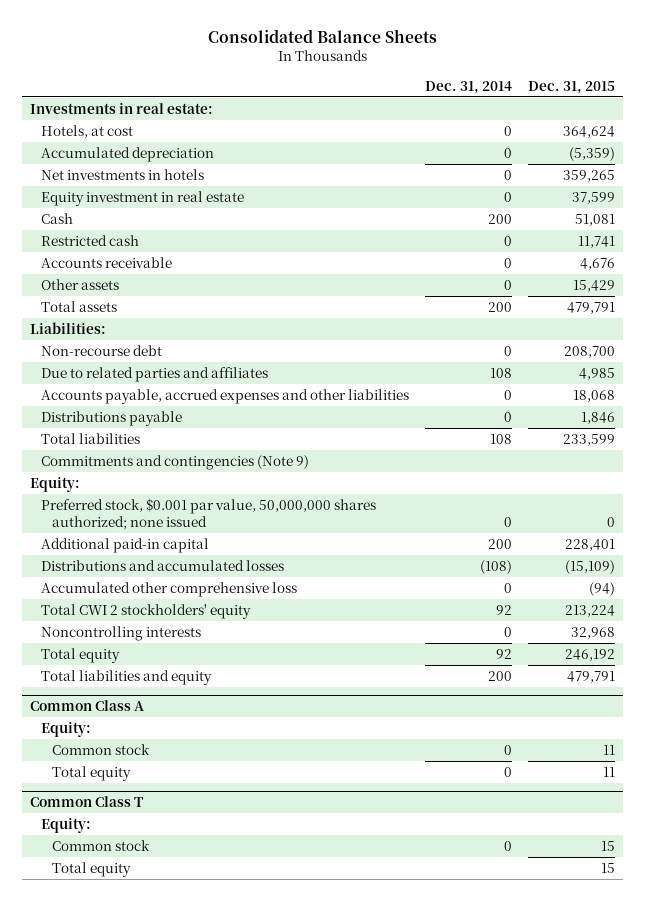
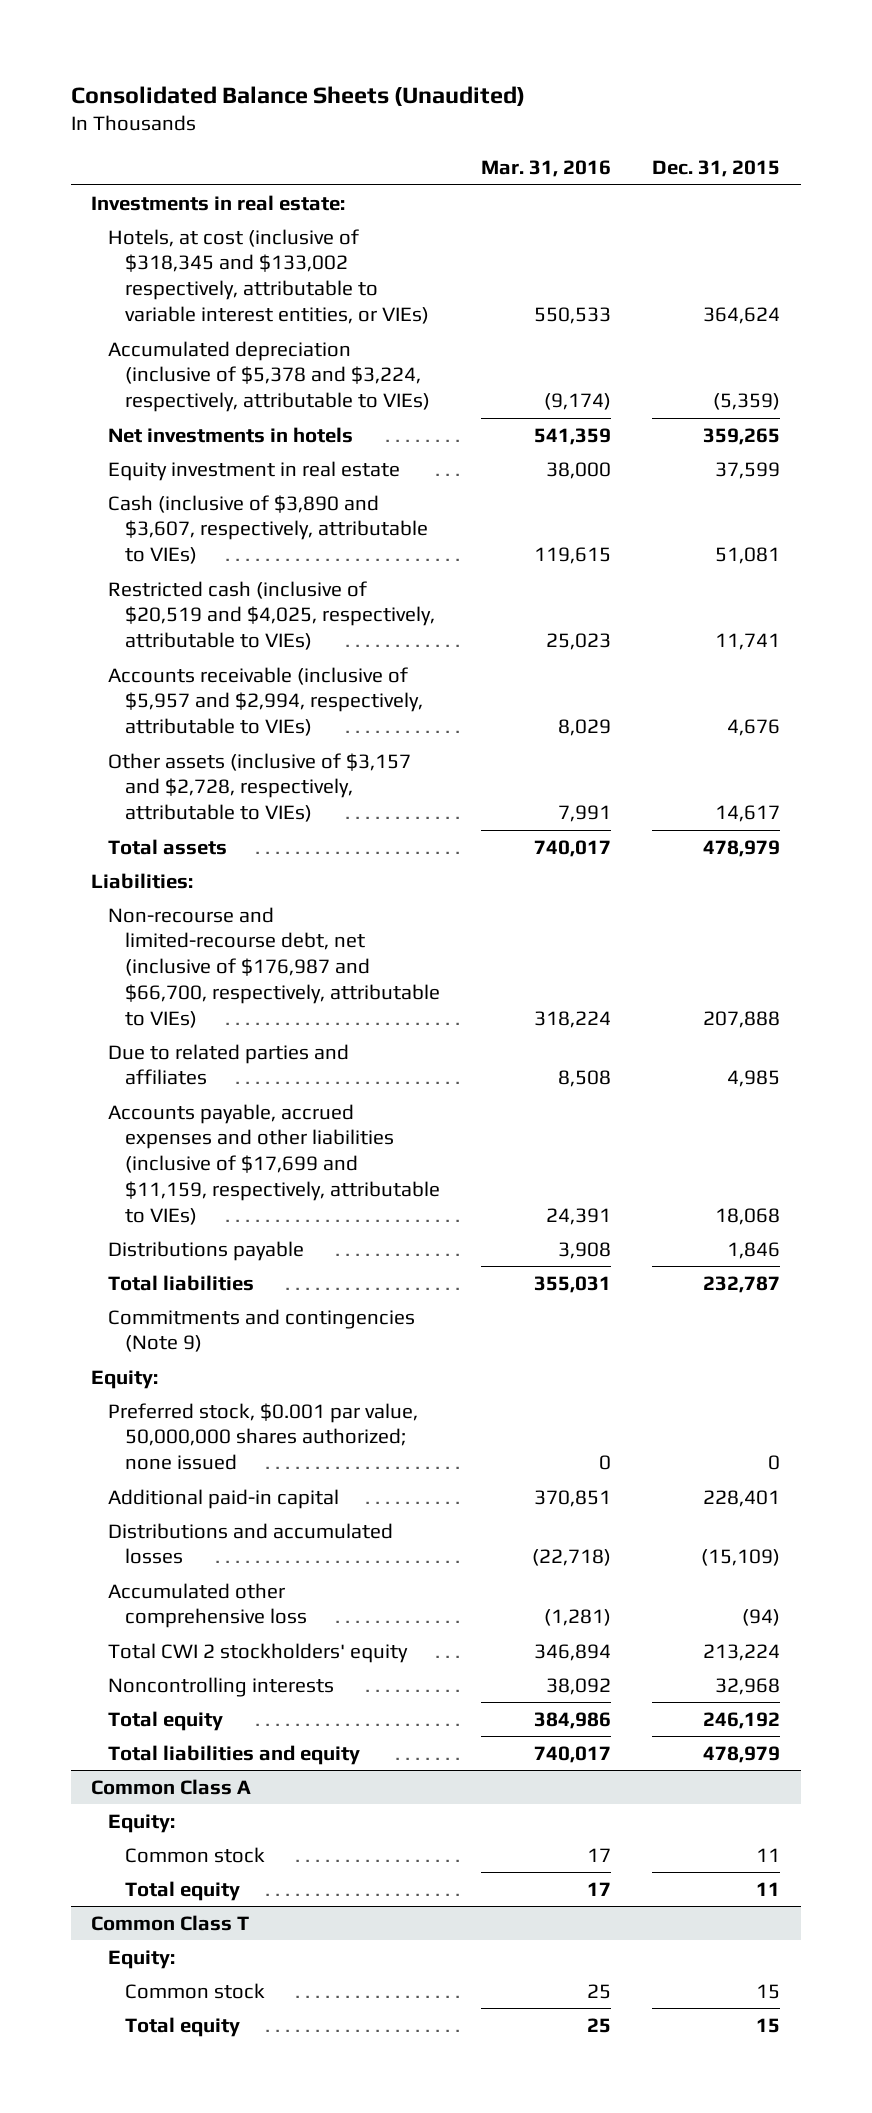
[207,29,437,44] Consolidated Balance Sheets -> [70,85,525,106] Consolidated Balance Sheets (Unaudited)
[425,80,513,94] Dec. 31, 2014 -> none
none -> [481,160,612,178] Mar. 31, 2016
[40,124,133,138] Hotels, at cost -> [108,228,429,325] Hotels, at cost (inclusive of $318,345 and $133,002 respectively, attributable to variable interest entities, or VIEs)
[40,146,214,162] Accumulated depreciation -> [108,340,430,413] Accumulated depreciation (inclusive of $5,378 and $3,224, respectively, attributable to VIEs)
[40,278,119,290] Other assets -> none
[40,212,73,224] Cash -> [108,494,428,565] Cash (inclusive of $3,890 and $3,607, respectively, attributable to VIEs)
[40,234,139,246] Restricted cash -> [108,580,435,651] Restricted cash (inclusive of $20,519 and $4,025, respectively, attributable to VIEs)
[40,256,172,268] Accounts receivable -> [108,666,423,737] Accounts receivable (inclusive of $5,957 and $2,994, respectively, attributable to VIEs)
none -> [108,752,412,823] Other assets (inclusive of $3,157 and $2,728, respectively, attributable to VIEs)
[567,301,616,314] 479,791 -> [703,839,781,857] 478,979
[40,344,162,356] Non-recourse debt -> none
none -> [108,906,440,1029] Non-recourse and limited-recourse debt, net (inclusive of $176,987 and $66,700, respectively, attributable to VIEs)
[40,388,409,404] Accounts payable, accrued expenses and other liabilities -> [108,1103,440,1226] Accounts payable, accrued expenses and other liabilities (inclusive of $17,699 and $11,159, respectively, attributable to VIEs)
[563,433,616,446] 233,599 -> [703,1275,781,1293] 232,787
[567,670,616,683] 479,791 -> [703,1745,781,1763] 478,979

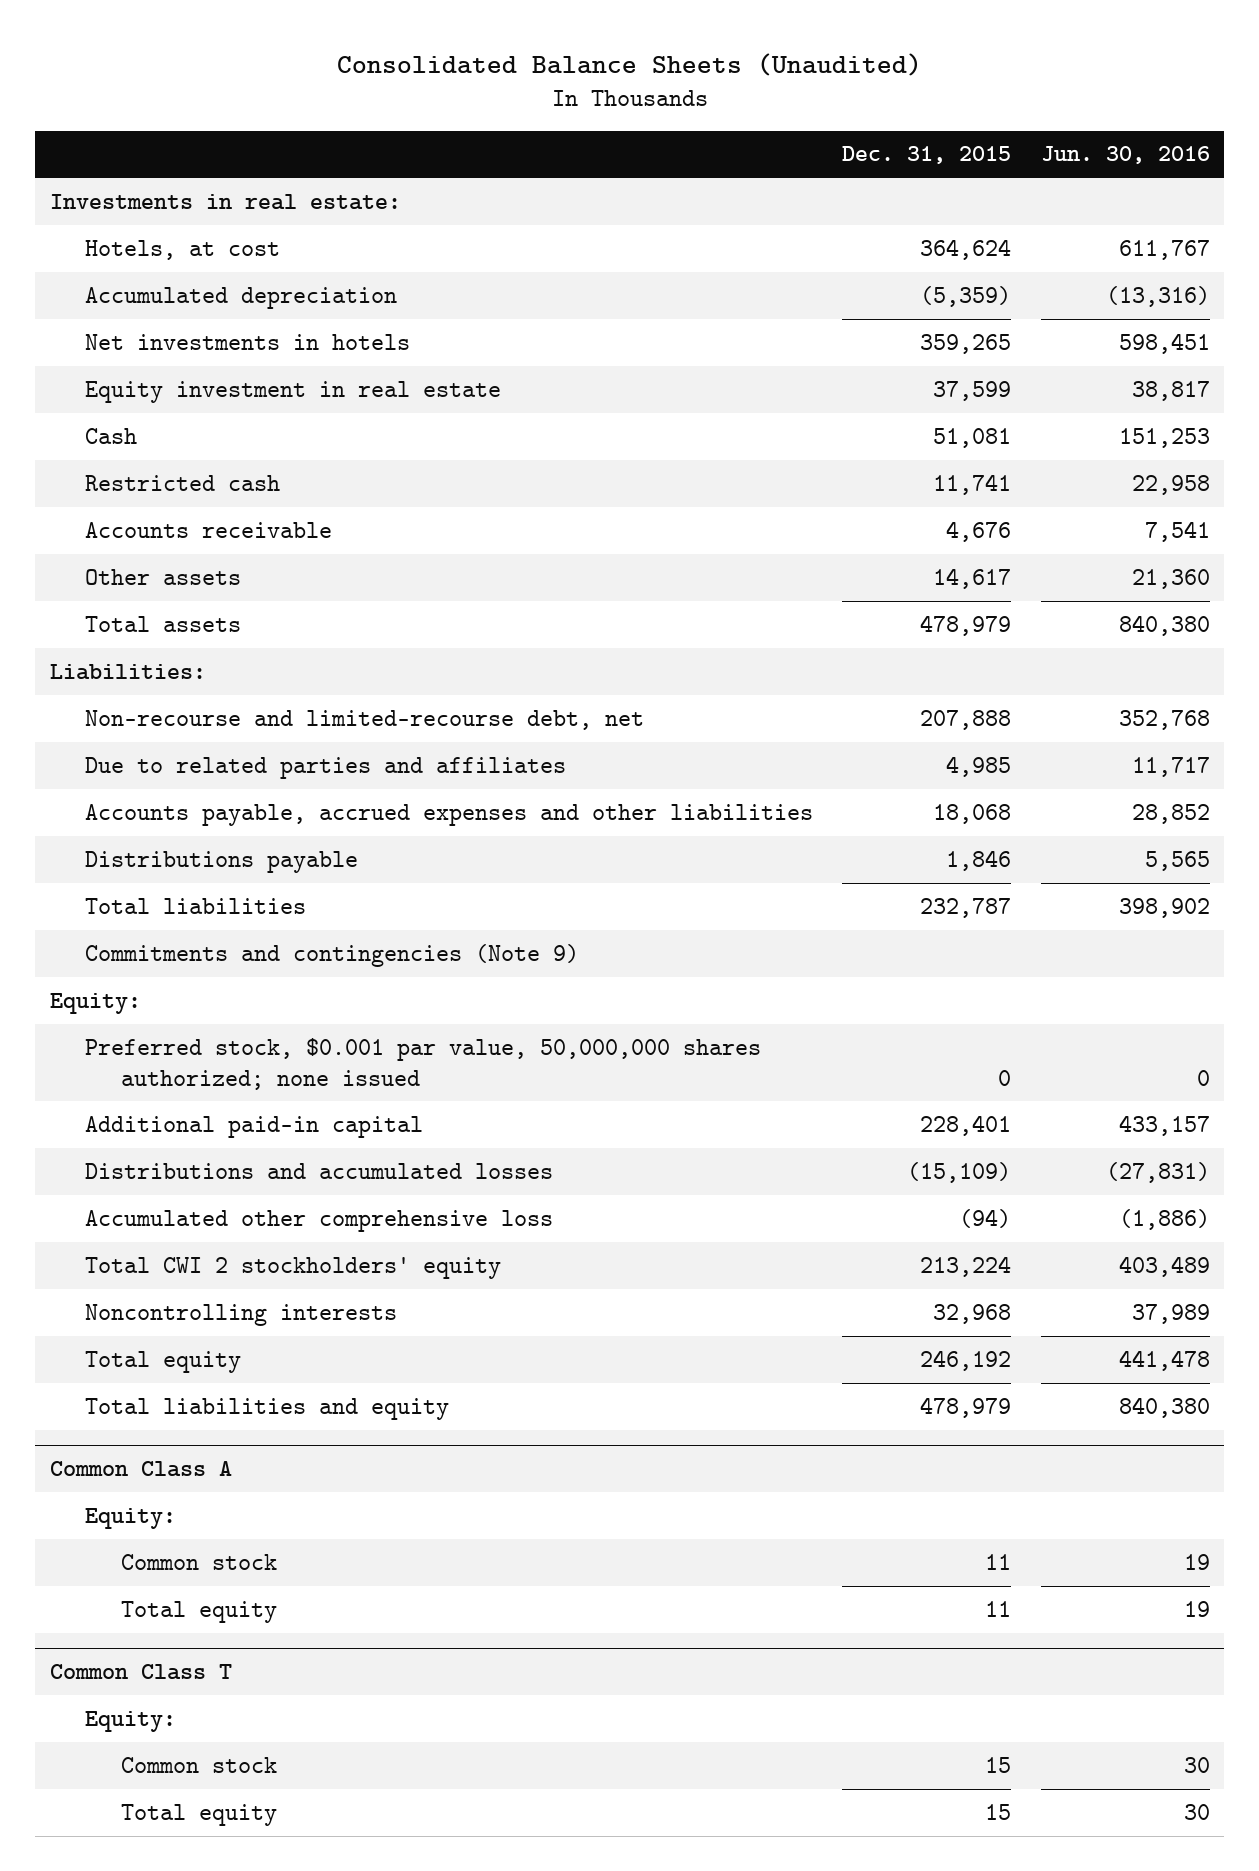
[481,160,612,178] Mar. 31, 2016 -> none
none -> [1040,146,1210,165] Jun. 30, 2016
[108,228,429,325] Hotels, at cost (inclusive of $318,345 and $133,002 respectively, attributable to variable interest entities, or VIEs) -> [85,239,281,260] Hotels, at cost
[108,340,430,413] Accumulated depreciation (inclusive of $5,378 and $3,224, respectively, attributable to VIEs) -> [85,286,398,309] Accumulated depreciation
[108,494,428,565] Cash (inclusive of $3,890 and $3,607, respectively, attributable to VIEs) -> [85,427,138,444] Cash
[108,580,435,651] Restricted cash (inclusive of $20,519 and $4,025, respectively, attributable to VIEs) -> [85,474,281,491] Restricted cash
[108,666,423,737] Accounts receivable (inclusive of $5,957 and $2,994, respectively, attributable to VIEs) -> [85,521,333,538] Accounts receivable
[108,752,412,823] Other assets (inclusive of $3,157 and $2,728, respectively, attributable to VIEs) -> [85,568,242,585] Other assets
[108,906,440,1029] Non-recourse and limited-recourse debt, net (inclusive of $176,987 and $66,700, respectively, attributable to VIEs) -> [85,709,645,730] Non-recourse and limited-recourse debt, net
[108,1103,440,1226] Accounts payable, accrued expenses and other liabilities (inclusive of $17,699 and $11,159, respectively, attributable to VIEs) -> [85,803,814,826] Accounts payable, accrued expenses and other liabilities

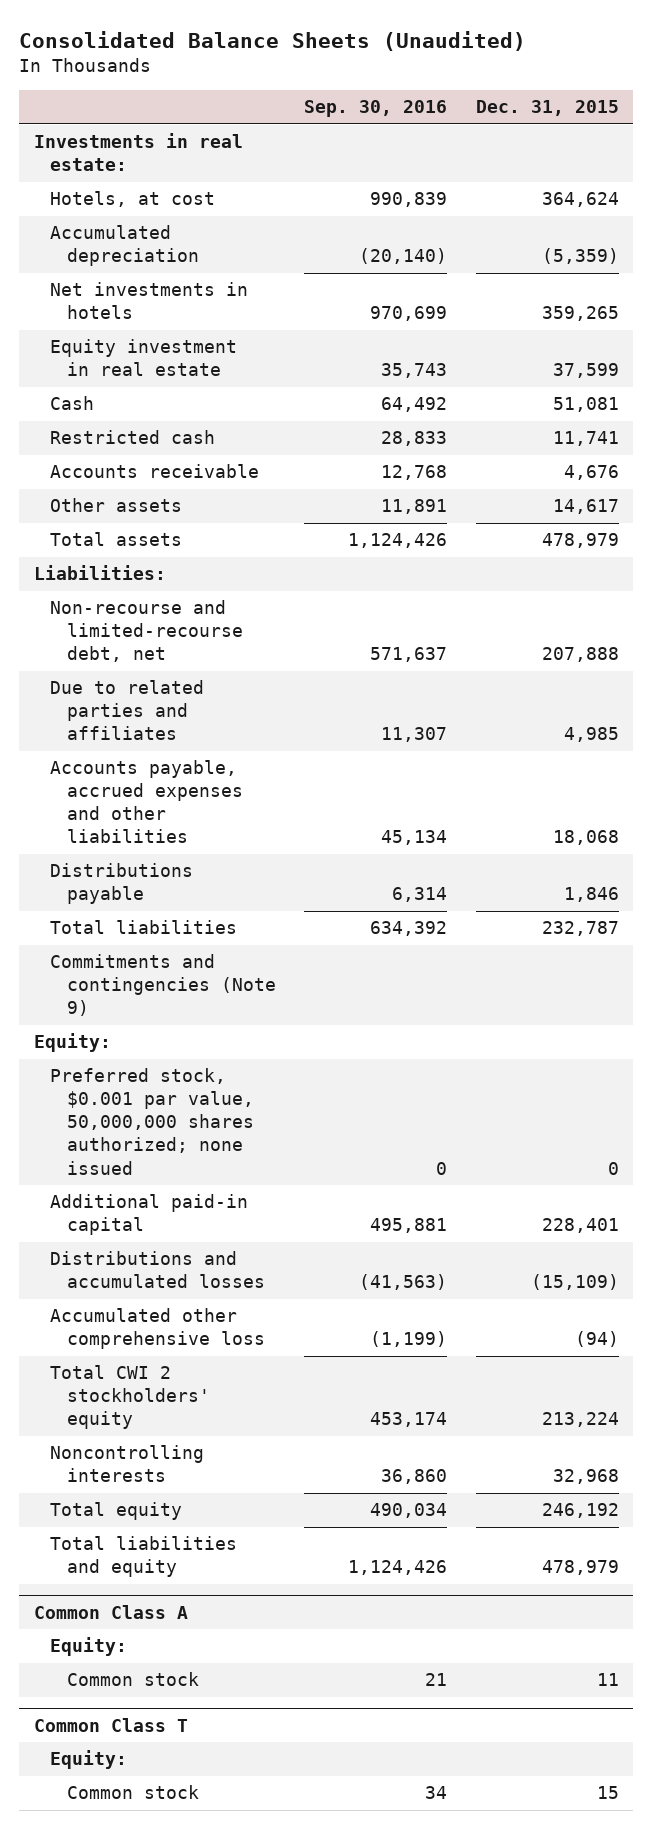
[1040,146,1210,165] Jun. 30, 2016 -> none
none -> [304,100,448,118] Sep. 30, 2016
[120,1600,277,1623] Total equity -> none
[120,1803,277,1826] Total equity -> none

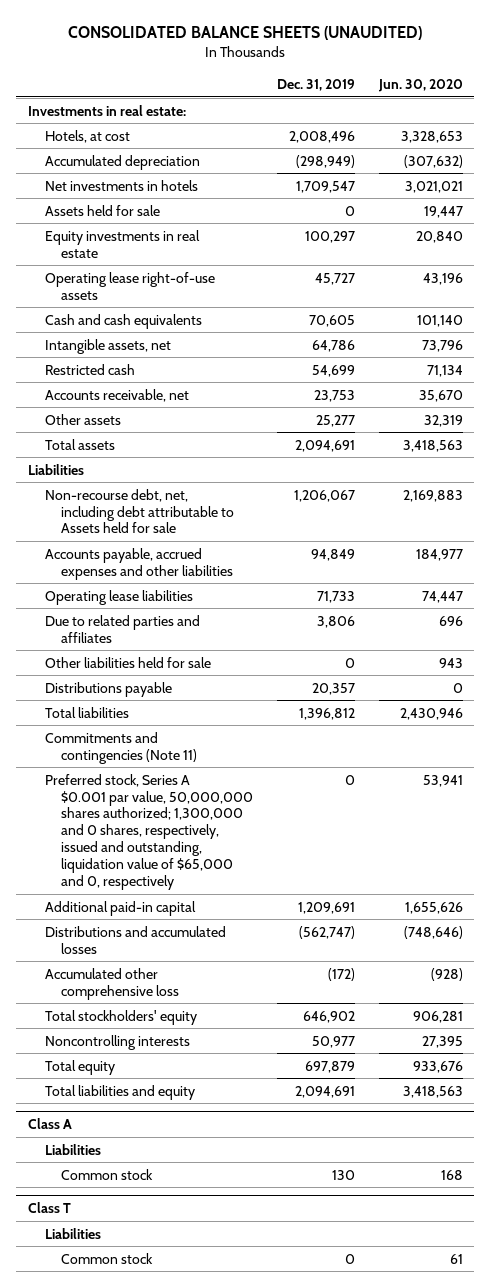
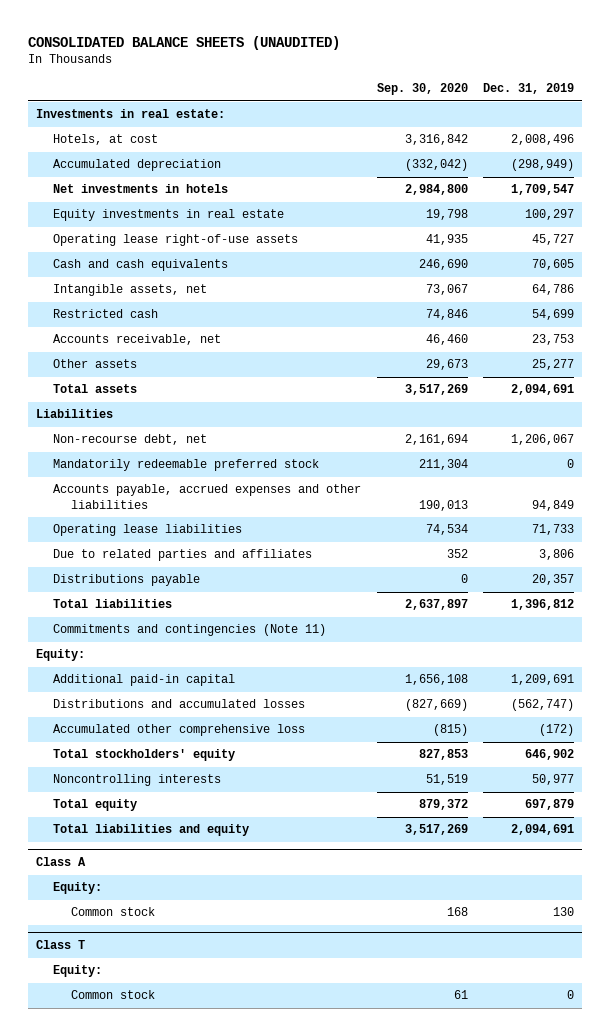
[377,78,463,92] Jun. 30, 2020 -> none
none -> [376,83,468,96] Sep. 30, 2020
[44,204,160,216] Assets held for sale -> none
[44,488,235,534] Non-recourse debt, net, including debt attributable to Assets held for sale -> [53,434,208,446] Non-recourse debt, net
none -> [53,459,320,472] Mandatorily redeemable preferred stock
[44,656,211,668] Other liabilities held for sale -> none
[44,773,254,890] Preferred stock, Series A $0.001 par value, 50,000,000 shares authorized; 1,300,000 and 0 shares, respectively, issued and outstanding, liquidation value of $65,000 and 0, respectively -> none
none -> [35,649,85,662] Equity:
[44,1143,101,1155] Liabilities -> none
none -> [53,882,103,895] Equity:
[44,1227,101,1239] Liabilities -> none
none -> [53,965,103,978] Equity:

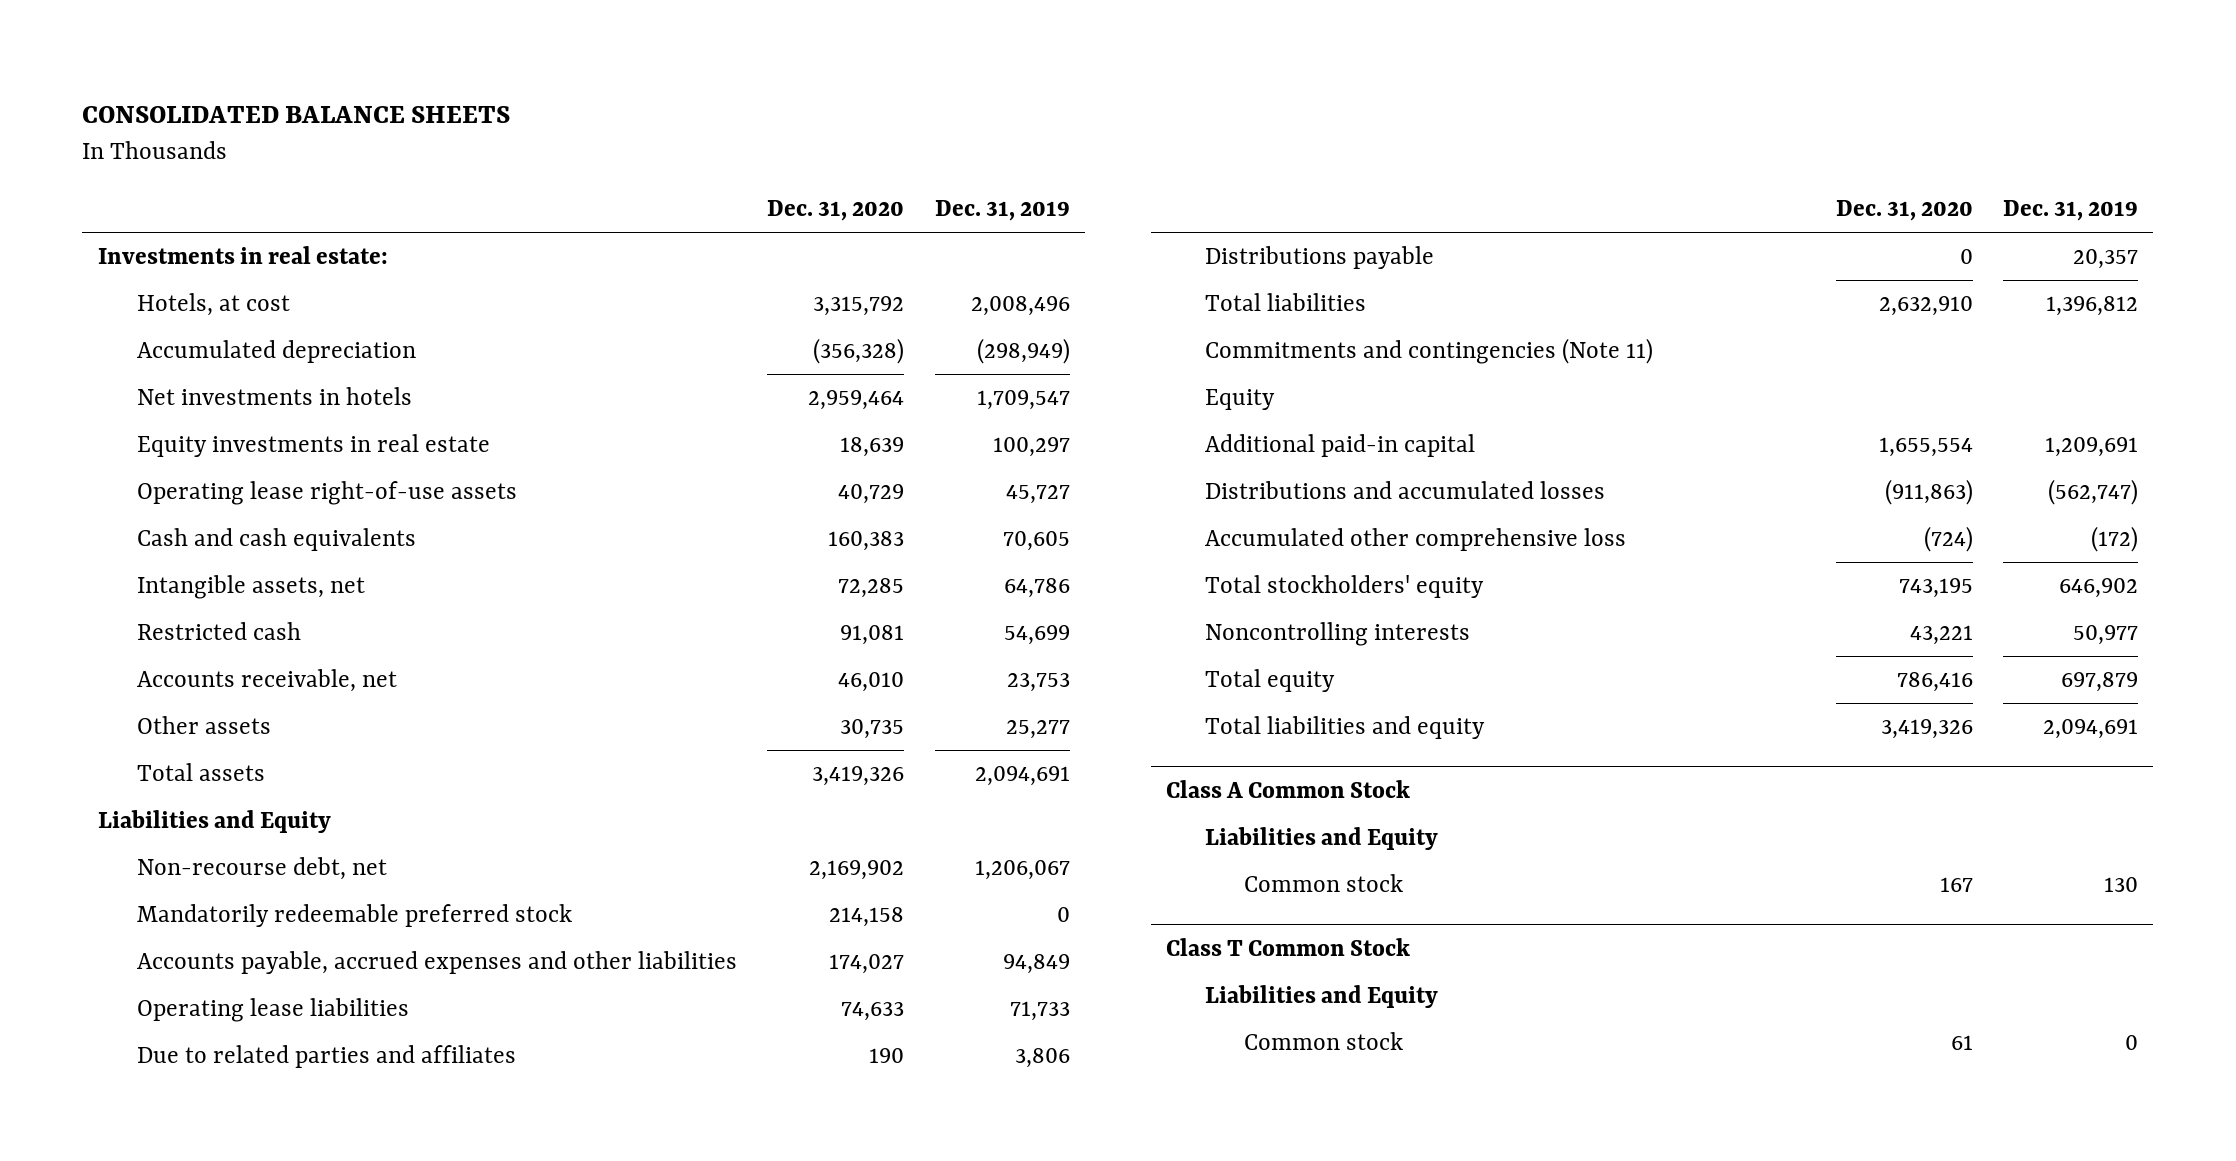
[27,35,340,50] CONSOLIDATED BALANCE SHEETS (UNAUDITED) -> [82,106,511,124] CONSOLIDATED BALANCE SHEETS
[376,83,468,96] Sep. 30, 2020 -> none
none -> [767,200,905,222] Dec. 31, 2020
[35,409,113,419] Liabilities -> none
none -> [97,810,331,834] Liabilities and Equity
[35,649,85,662] Equity: -> [1205,389,1276,411] Equity
[53,882,103,895] Equity: -> none
[35,857,86,867] Class A -> [1166,780,1411,799] Class A Common Stock
none -> [1205,827,1439,851] Liabilities and Equity
[53,965,103,978] Equity: -> none
[35,940,85,950] Class T -> [1166,938,1411,957] Class T Common Stock
none -> [1205,985,1439,1009] Liabilities and Equity

